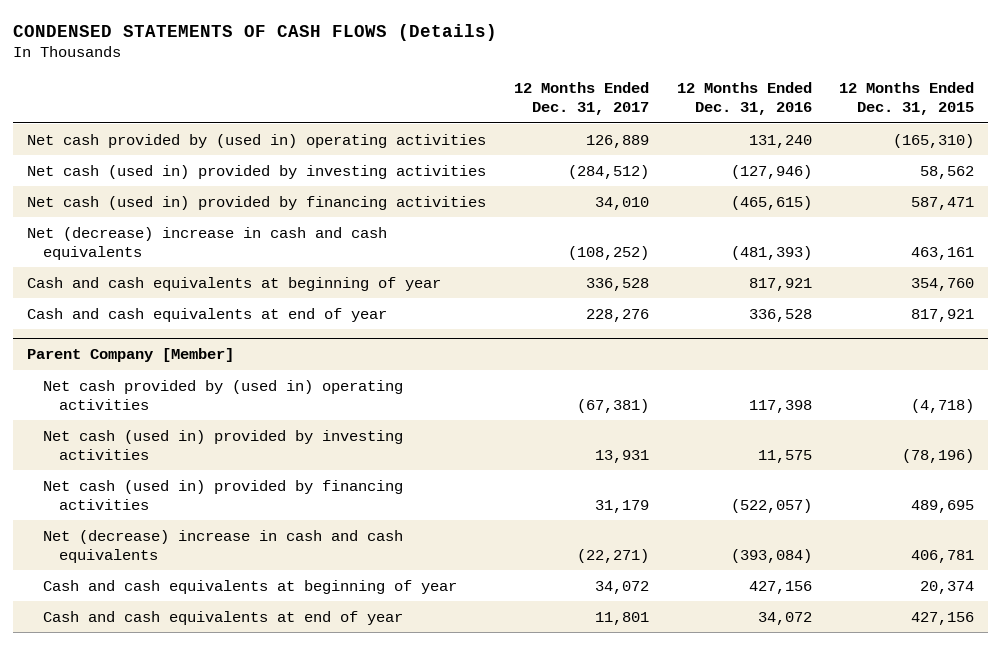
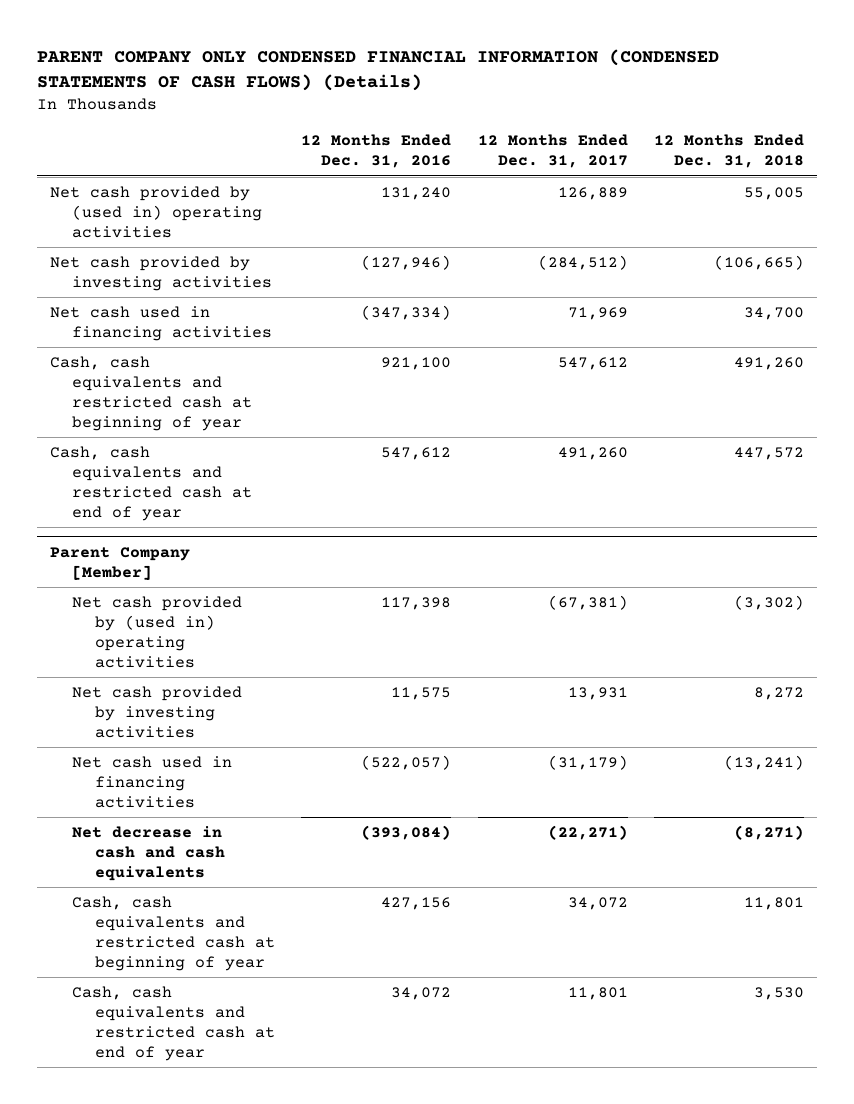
[12,23,497,41] CONDENSED STATEMENTS OF CASH FLOWS (Details) -> [36,48,719,92] PARENT COMPANY ONLY CONDENSED FINANCIAL INFORMATION (CONDENSED STATEMENTS OF CASH FLOWS) (Details)
[839,82,975,116] 12 Months Ended Dec. 31, 2015 -> none
none -> [653,134,804,169] 12 Months Ended Dec. 31, 2018
[26,226,387,260] Net (decrease) increase in cash and cash equivalents -> none
[26,164,486,179] Net cash (used in) provided by investing activities -> [49,255,273,291] Net cash provided by investing activities
[26,195,486,210] Net cash (used in) provided by financing activities -> [49,305,273,341] Net cash used in financing activities
[594,196,649,210] 34,010 -> [567,306,628,320] 71,969
[730,195,812,210] (465,615) -> [361,304,452,320] (347,334)
[26,276,441,291] Cash and cash equivalents at beginning of year -> [49,355,253,431] Cash, cash equivalents and restricted cash at beginning of year
[585,277,649,291] 336,528 -> [557,356,628,370] 547,612
[748,277,812,291] 817,921 -> [381,356,452,370] 921,100
[26,307,387,322] Cash and cash equivalents at end of year -> [49,445,253,521] Cash, cash equivalents and restricted cash at end of year
[585,308,649,322] 228,276 -> [557,446,628,460] 491,260
[748,308,812,322] 336,528 -> [381,446,452,460] 547,612
[42,429,403,460] Net cash (used in) provided by investing activities -> [72,685,243,738] Net cash provided by investing activities
[42,479,403,510] Net cash (used in) provided by financing activities -> [72,755,233,808] Net cash used in financing activities
[594,499,649,513] 31,179 -> [547,754,628,770] (31,179)
[42,529,403,563] Net (decrease) increase in cash and cash equivalents -> [72,825,225,881] Net decrease in cash and cash equivalents
[42,579,457,594] Cash and cash equivalents at beginning of year -> [72,895,275,971] Cash, cash equivalents and restricted cash at beginning of year
[42,610,403,625] Cash and cash equivalents at end of year -> [72,985,275,1061] Cash, cash equivalents and restricted cash at end of year

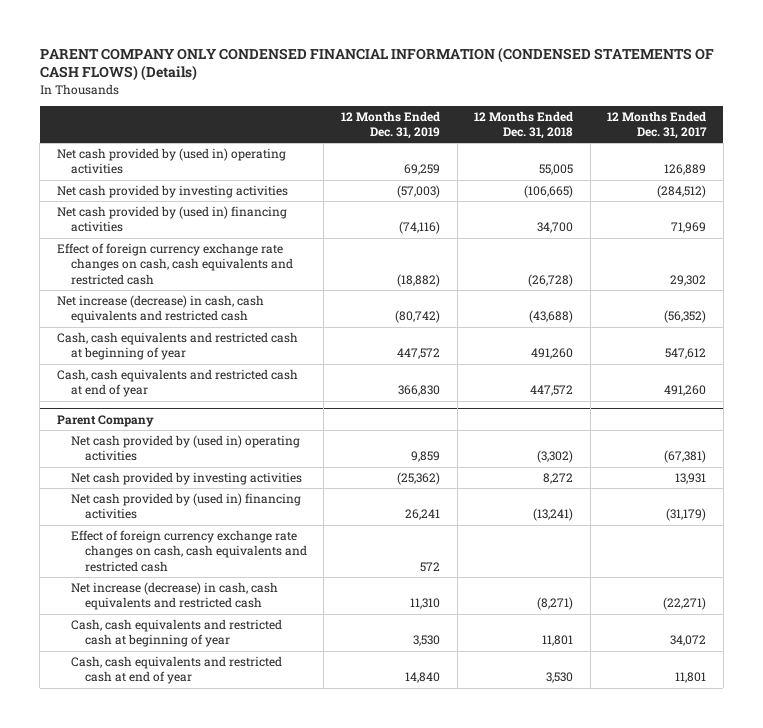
[301,134,452,169] 12 Months Ended Dec. 31, 2016 -> none
none -> [340,110,440,140] 12 Months Ended Dec. 31, 2019
[49,305,273,341] Net cash used in financing activities -> [56,206,287,233] Net cash provided by (used in) financing activities
none -> [56,243,293,285] Effect of foreign currency exchange rate changes on cash, cash equivalents and restricted cash
none -> [56,295,264,324] Net increase (decrease) in cash, cash equivalents and restricted cash
[49,546,190,580] Parent Company [Member] -> [56,414,154,427] Parent Company
[72,755,233,808] Net cash used in financing activities -> [70,493,301,520] Net cash provided by (used in) financing activities
none -> [70,530,307,572] Effect of foreign currency exchange rate changes on cash, cash equivalents and restricted cash
[72,825,225,881] Net decrease in cash and cash equivalents -> [70,582,278,611] Net increase (decrease) in cash, cash equivalents and restricted cash

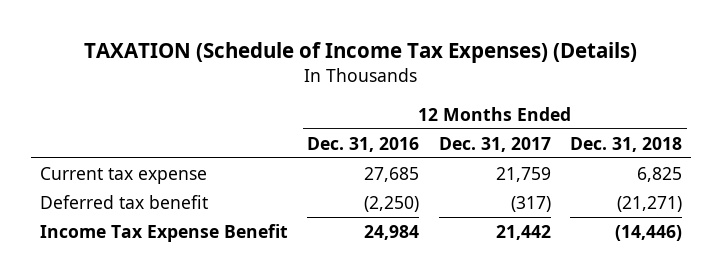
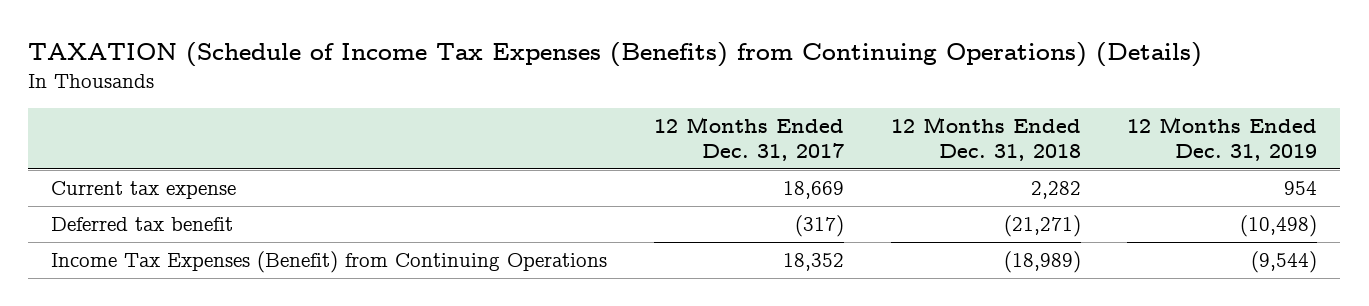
[84,42,638,64] TAXATION (Schedule of Income Tax Expenses) (Details) -> [28,42,1203,68] TAXATION (Schedule of Income Tax Expenses (Benefits) from Continuing Operations) (Details)
[307,136,420,152] Dec. 31, 2016 -> none
none -> [1127,117,1318,162] 12 Months Ended Dec. 31, 2019
[495,166,551,182] 21,759 -> [783,180,845,199] 18,669
[636,166,682,182] 6,825 -> [1030,180,1081,199] 2,282
[40,223,289,242] Income Tax Expense Benefit -> [51,250,608,273] Income Tax Expenses (Benefit) from Continuing Operations
[495,224,551,240] 21,442 -> [783,252,845,271] 18,352
[614,224,682,241] (14,446) -> [1003,250,1081,273] (18,989)

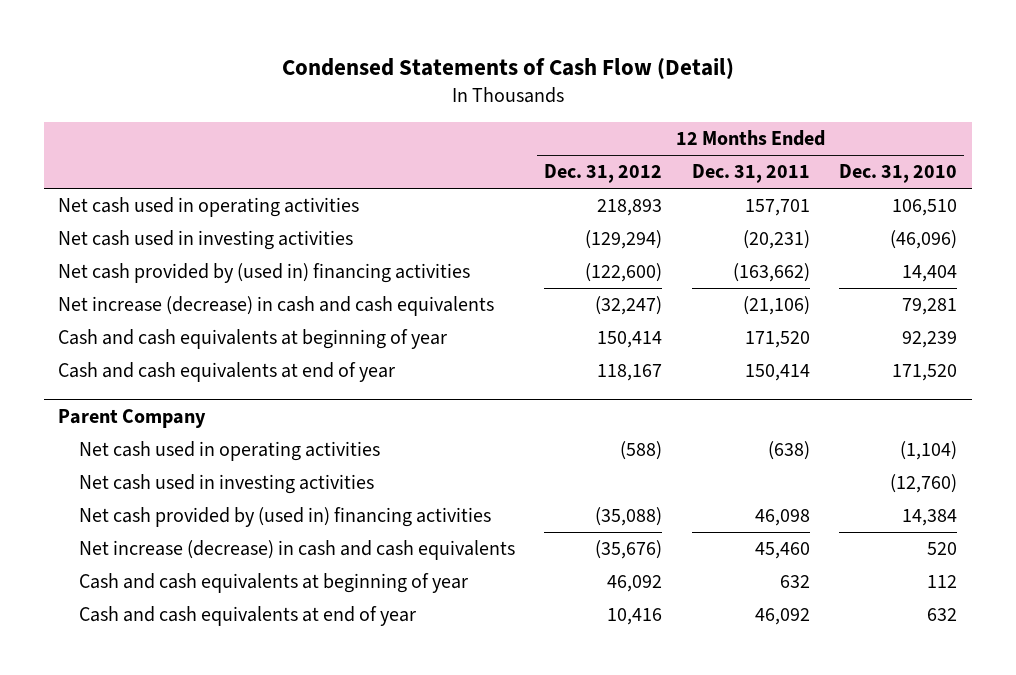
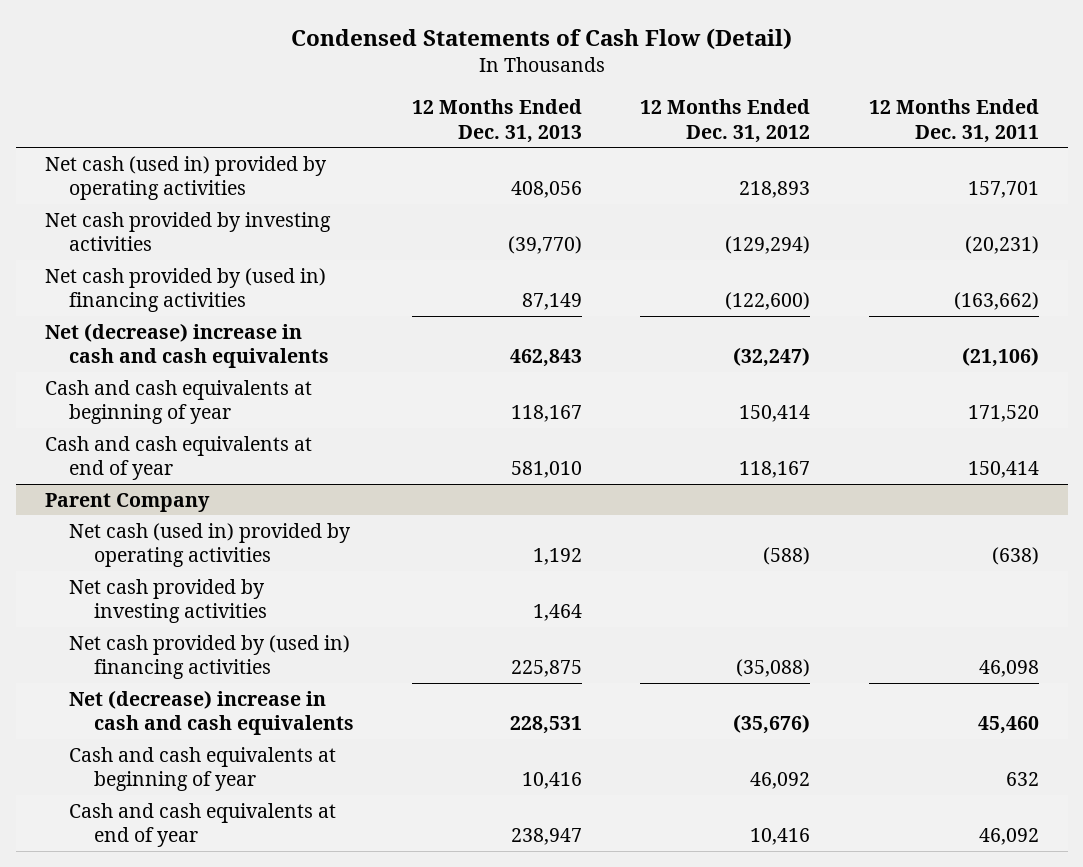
[839,164,958,184] Dec. 31, 2010 -> none
none -> [412,98,583,143] 12 Months Ended Dec. 31, 2013
[58,197,360,218] Net cash used in operating activities -> [44,155,327,201] Net cash (used in) provided by operating activities
[58,230,354,251] Net cash used in investing activities -> [44,211,331,252] Net cash provided by investing activities
[58,296,495,317] Net increase (decrease) in cash and cash equivalents -> [44,322,330,369] Net (decrease) increase in cash and cash equivalents
[78,441,380,462] Net cash used in operating activities -> [69,522,352,568] Net cash (used in) provided by operating activities
[78,474,374,495] Net cash used in investing activities -> [69,578,268,624] Net cash provided by investing activities
[78,540,515,561] Net increase (decrease) in cash and cash equivalents -> [69,689,355,736] Net (decrease) increase in cash and cash equivalents

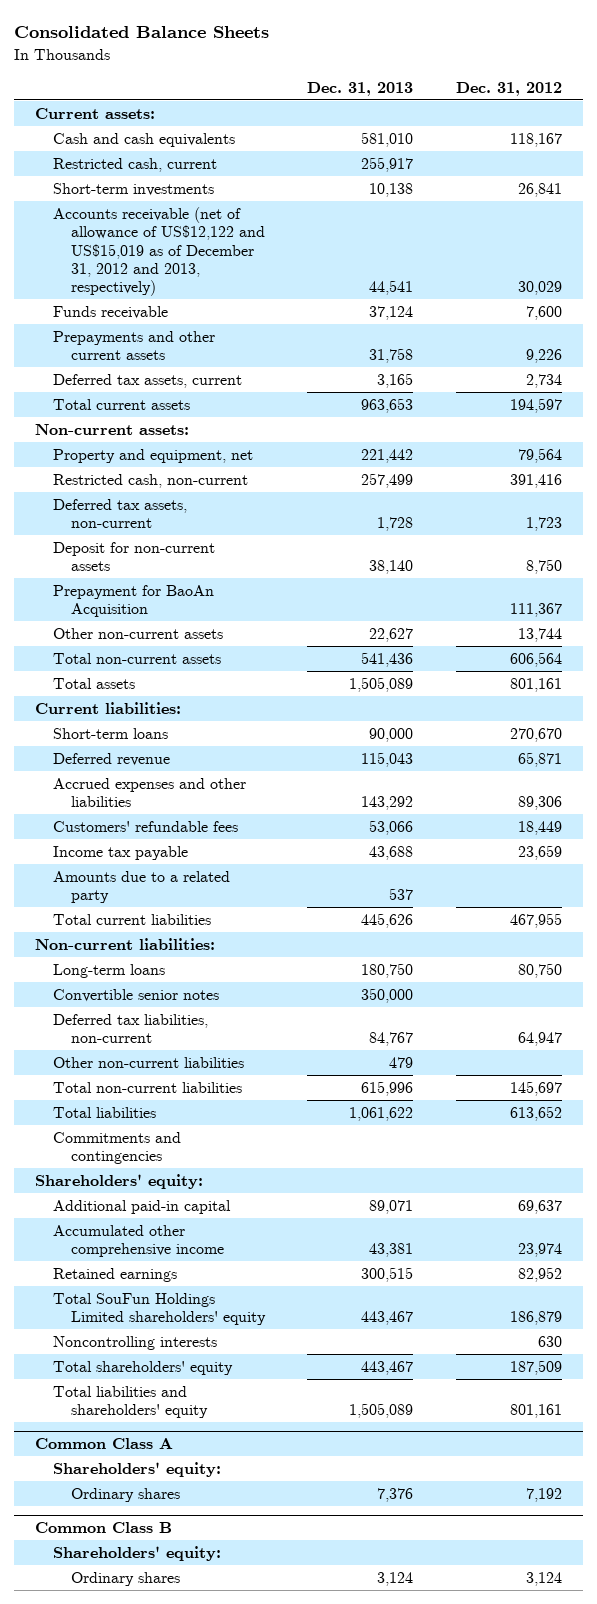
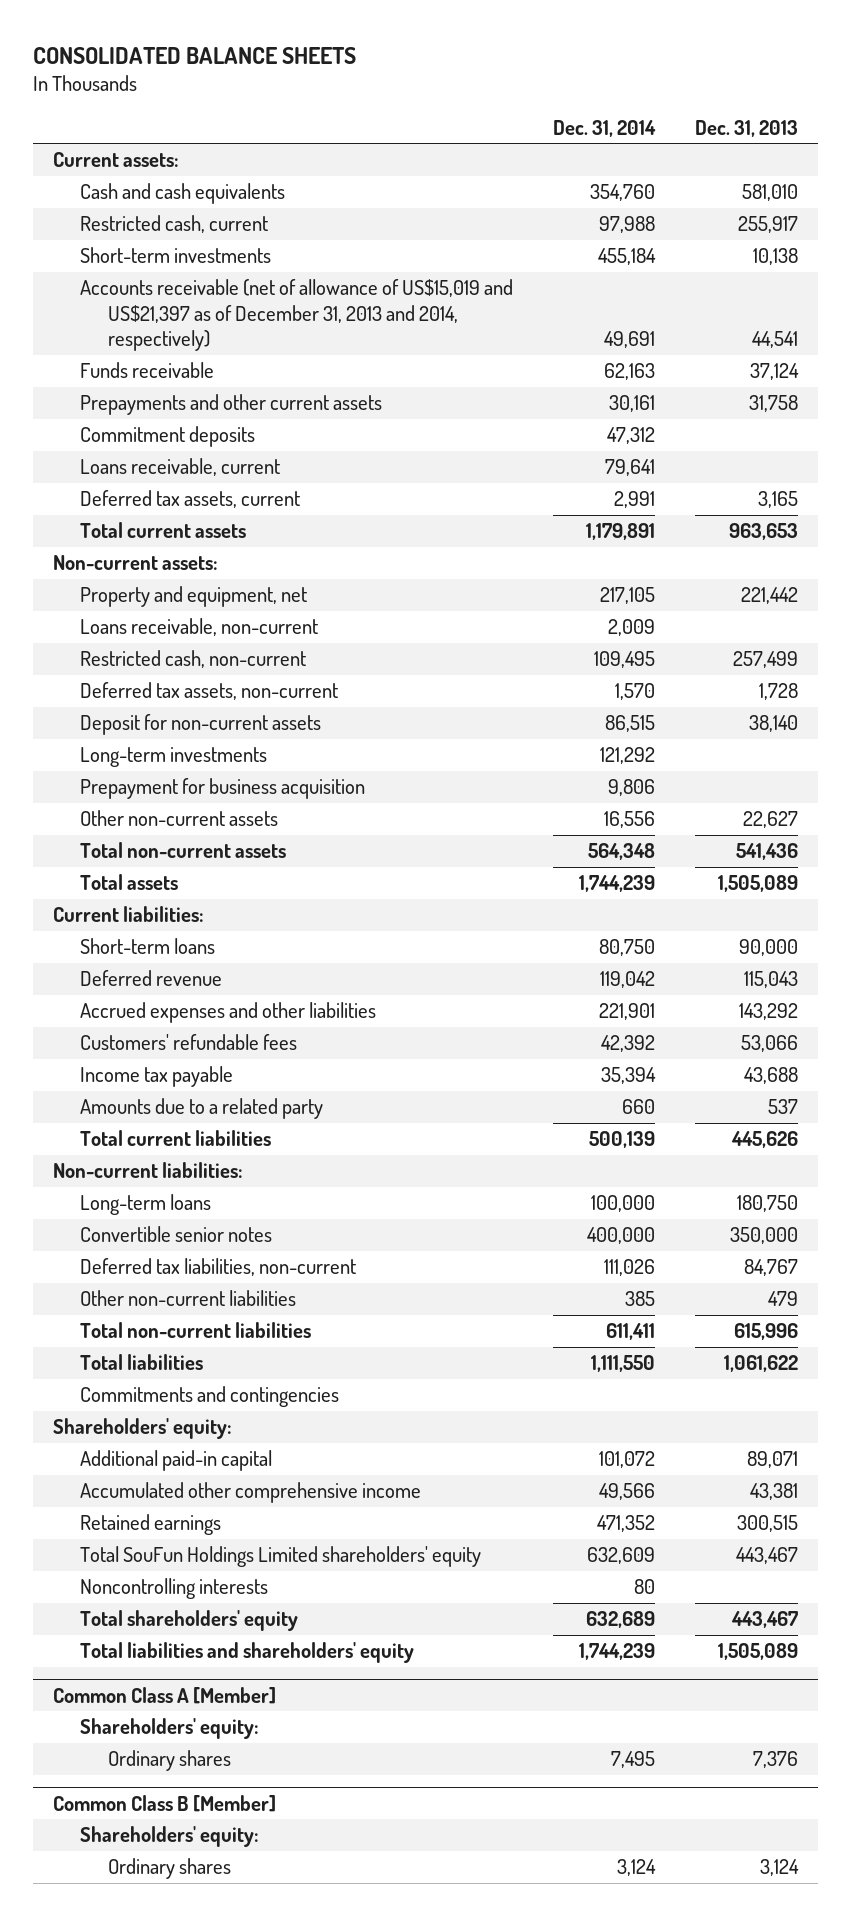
[14,26,270,39] Consolidated Balance Sheets -> [32,47,356,65] CONSOLIDATED BALANCE SHEETS
[456,81,563,96] Dec. 31, 2012 -> none
none -> [553,119,657,137] Dec. 31, 2014
[53,206,265,297] Accounts receivable (net of allowance of US$12,122 and US$15,019 as of December 31, 2012 and 2013, respectively) -> [80,279,514,352] Accounts receivable (net of allowance of US$15,019 and US$21,397 as of December 31, 2013 and 2014, respectively)
none -> [80,426,256,448] Commitment deposits
none -> [80,458,281,477] Loans receivable, current
none -> [80,618,319,637] Loans receivable, non-current
none -> [80,747,268,768] Long-term investments
[53,584,215,618] Prepayment for BaoAn Acquisition -> [80,778,366,800] Prepayment for business acquisition
[35,1437,174,1449] Common Class A -> [52,1686,276,1704] Common Class A [Member]
[35,1521,173,1533] Common Class B -> [52,1794,276,1812] Common Class B [Member]

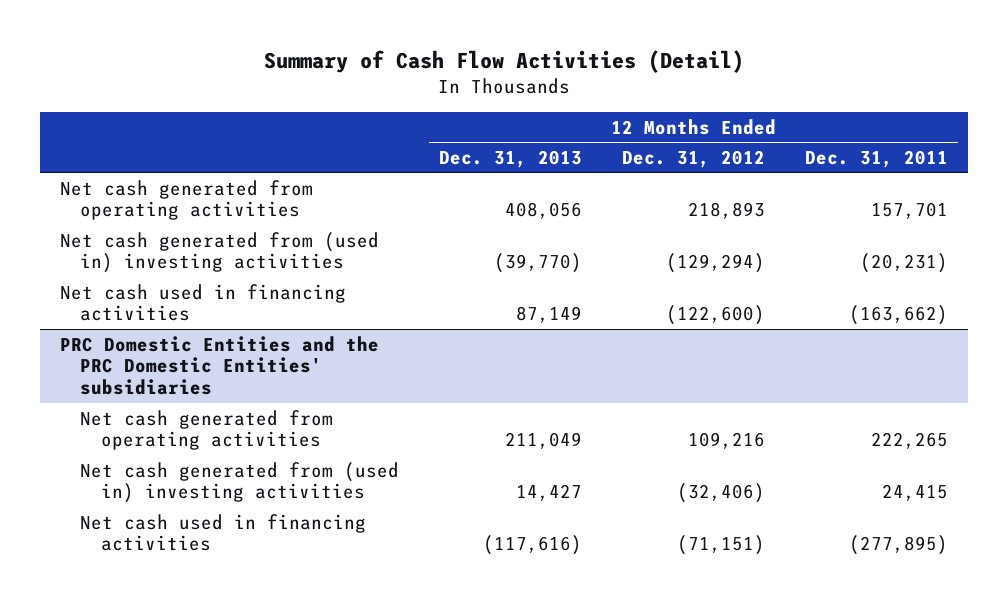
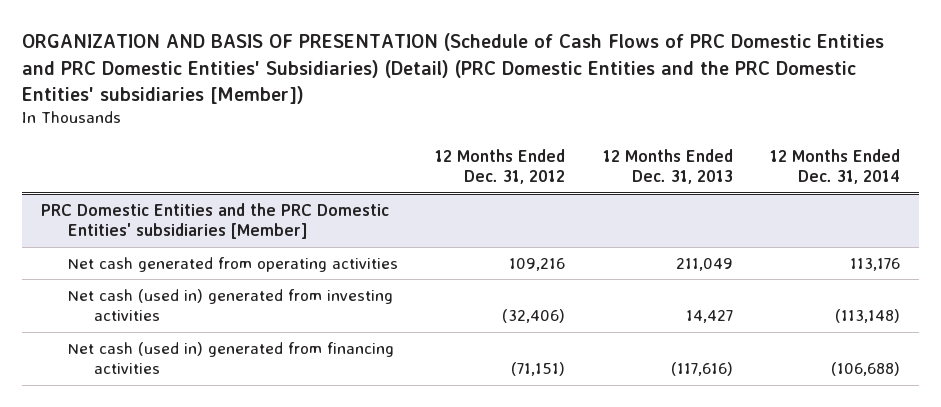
[263,50,744,74] Summary of Cash Flow Activities (Detail) -> [22,33,885,104] ORGANIZATION AND BASIS OF PRESENTATION (Schedule of Cash Flows of PRC Domestic Entities and PRC Domestic Entities' Subsidiaries) (Detail) (PRC Domestic Entities and the PRC Domestic Entities' subsidiaries [Member])
[805,149,949,168] Dec. 31, 2011 -> none
none -> [770,148,901,185] 12 Months Ended Dec. 31, 2014
[59,179,313,221] Net cash generated from operating activities -> none
[59,231,379,274] Net cash generated from (used in) investing activities -> none
[59,283,346,322] Net cash used in financing activities -> none
[59,335,379,396] PRC Domestic Entities and the PRC Domestic Entities' subsidiaries -> [41,202,390,240] PRC Domestic Entities and the PRC Domestic Entities' subsidiaries [Member]
[80,461,400,504] Net cash generated from (used in) investing activities -> [67,288,393,322] Net cash (used in) generated from investing activities
[80,513,367,552] Net cash used in financing activities -> [67,341,394,375] Net cash (used in) generated from financing activities

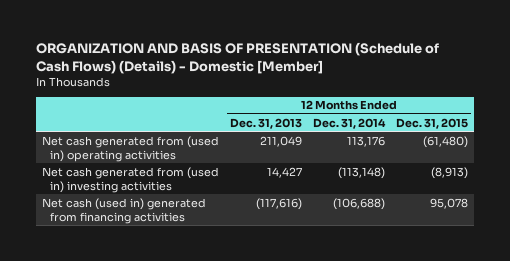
[22,33,885,104] ORGANIZATION AND BASIS OF PRESENTATION (Schedule of Cash Flows of PRC Domestic Entities and PRC Domestic Entities' Subsidiaries) (Detail) (PRC Domestic Entities and the PRC Domestic Entities' subsidiaries [Member]) -> [35,42,439,74] ORGANIZATION AND BASIS OF PRESENTATION (Schedule of Cash Flows) (Details) - Domestic [Member]
[435,148,566,185] 12 Months Ended Dec. 31, 2012 -> none
none -> [396,117,469,129] Dec. 31, 2015
[41,202,390,240] PRC Domestic Entities and the PRC Domestic Entities' subsidiaries [Member] -> none
[67,256,398,272] Net cash generated from operating activities -> [41,135,219,162] Net cash generated from (used in) operating activities
[67,288,393,322] Net cash (used in) generated from investing activities -> [41,166,219,193] Net cash generated from (used in) investing activities

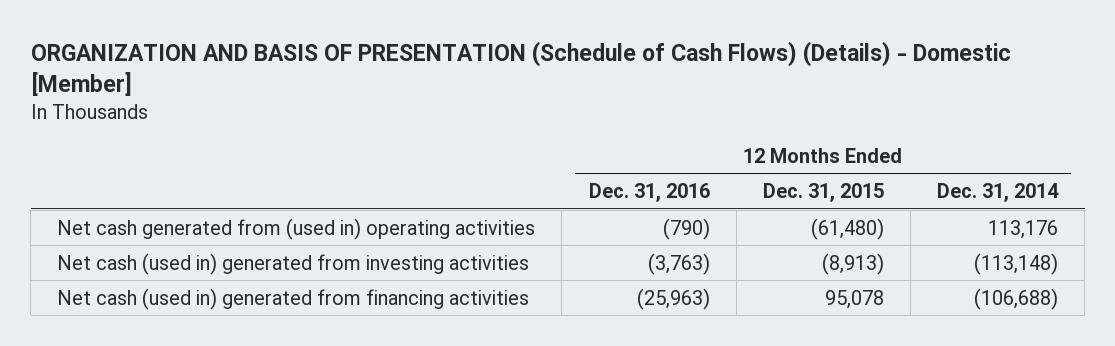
[229,117,302,129] Dec. 31, 2013 -> none
none -> [588,183,710,203] Dec. 31, 2016
[41,166,219,193] Net cash generated from (used in) investing activities -> [57,252,530,275] Net cash (used in) generated from investing activities

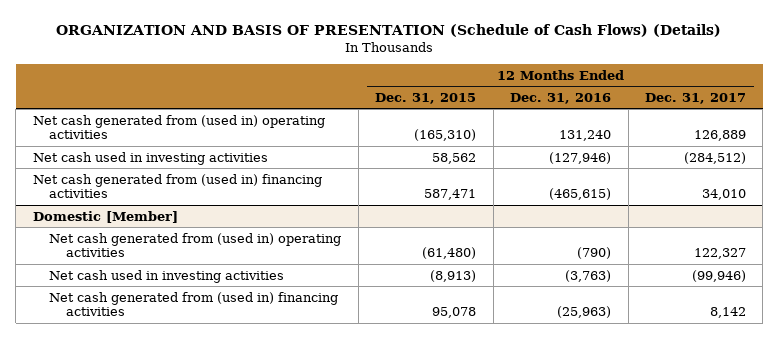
[30,41,1011,97] ORGANIZATION AND BASIS OF PRESENTATION (Schedule of Cash Flows) (Details) - Domestic [Member] -> [56,24,722,38] ORGANIZATION AND BASIS OF PRESENTATION (Schedule of Cash Flows) (Details)
[936,183,1059,203] Dec. 31, 2014 -> none
none -> [644,92,746,104] Dec. 31, 2017
none -> [32,114,325,140] Net cash generated from (used in) operating activities
none -> [32,151,268,165] Net cash used in investing activities
none -> [32,173,322,199] Net cash generated from (used in) financing activities
none -> [32,210,178,223] Domestic [Member]
[57,252,530,275] Net cash (used in) generated from investing activities -> [49,269,285,283] Net cash used in investing activities
[57,287,530,310] Net cash (used in) generated from financing activities -> [49,291,339,317] Net cash generated from (used in) financing activities

